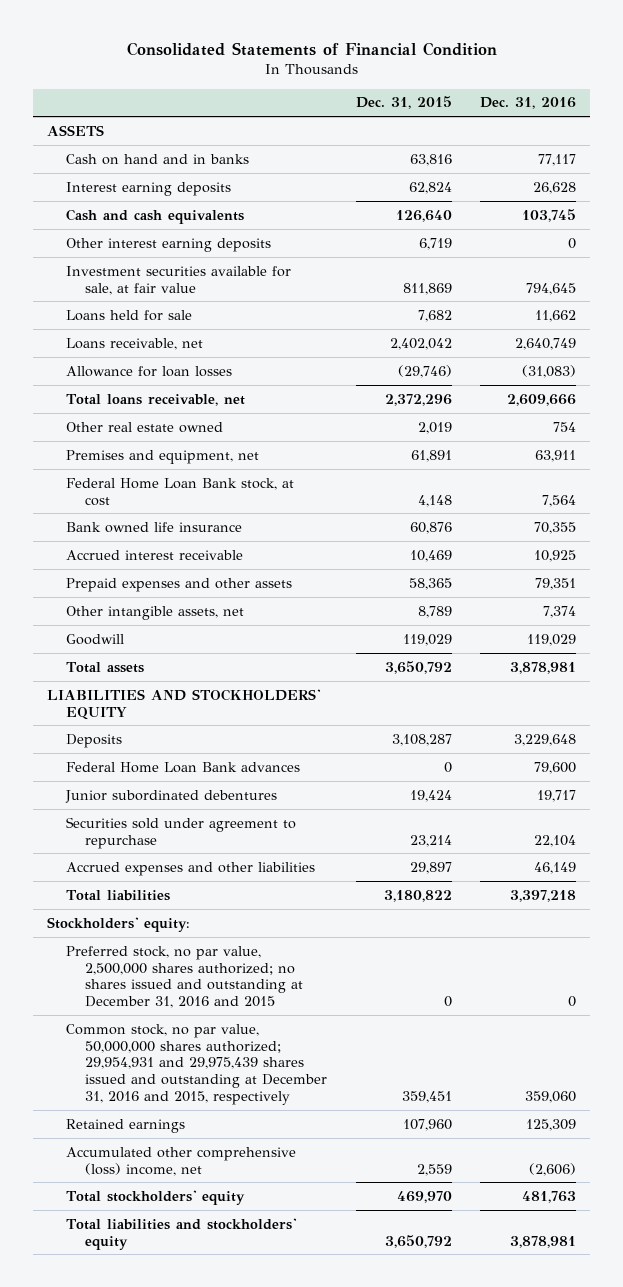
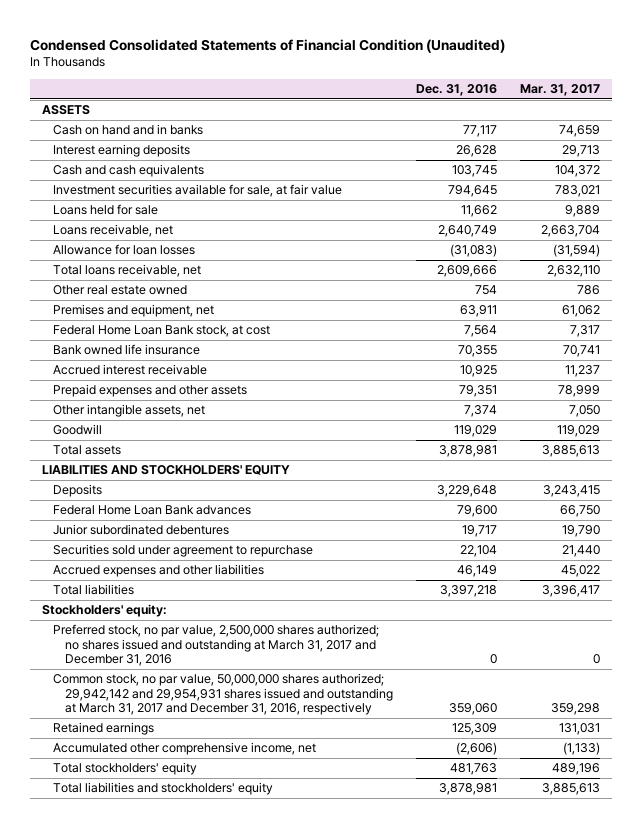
[126,41,497,56] Consolidated Statements of Financial Condition -> [30,38,506,53] Condensed Consolidated Statements of Financial Condition (Unaudited)
[355,96,452,110] Dec. 31, 2015 -> none
none -> [519,84,600,97] Mar. 31, 2017
[65,237,271,252] Other interest earning deposits -> none
[65,945,304,1009] Preferred stock, no par value, 2,500,000 shares authorized; no shares issued and outstanding at December 31, 2016 and 2015 -> [53,624,380,667] Preferred stock, no par value, 2,500,000 shares authorized; no shares issued and outstanding at March 31, 2017 and December 31, 2016
[65,1023,328,1105] Common stock, no par value, 50,000,000 shares authorized; 29,954,931 and 29,975,439 shares issued and outstanding at December 31, 2016 and 2015, respectively -> [53,673,393,716] Common stock, no par value, 50,000,000 shares authorized; 29,942,142 and 29,954,931 shares issued and outstanding at March 31, 2017 and December 31, 2016, respectively
[65,1146,296,1176] Accumulated other comprehensive (loss) income, net -> [53,742,317,756] Accumulated other comprehensive income, net

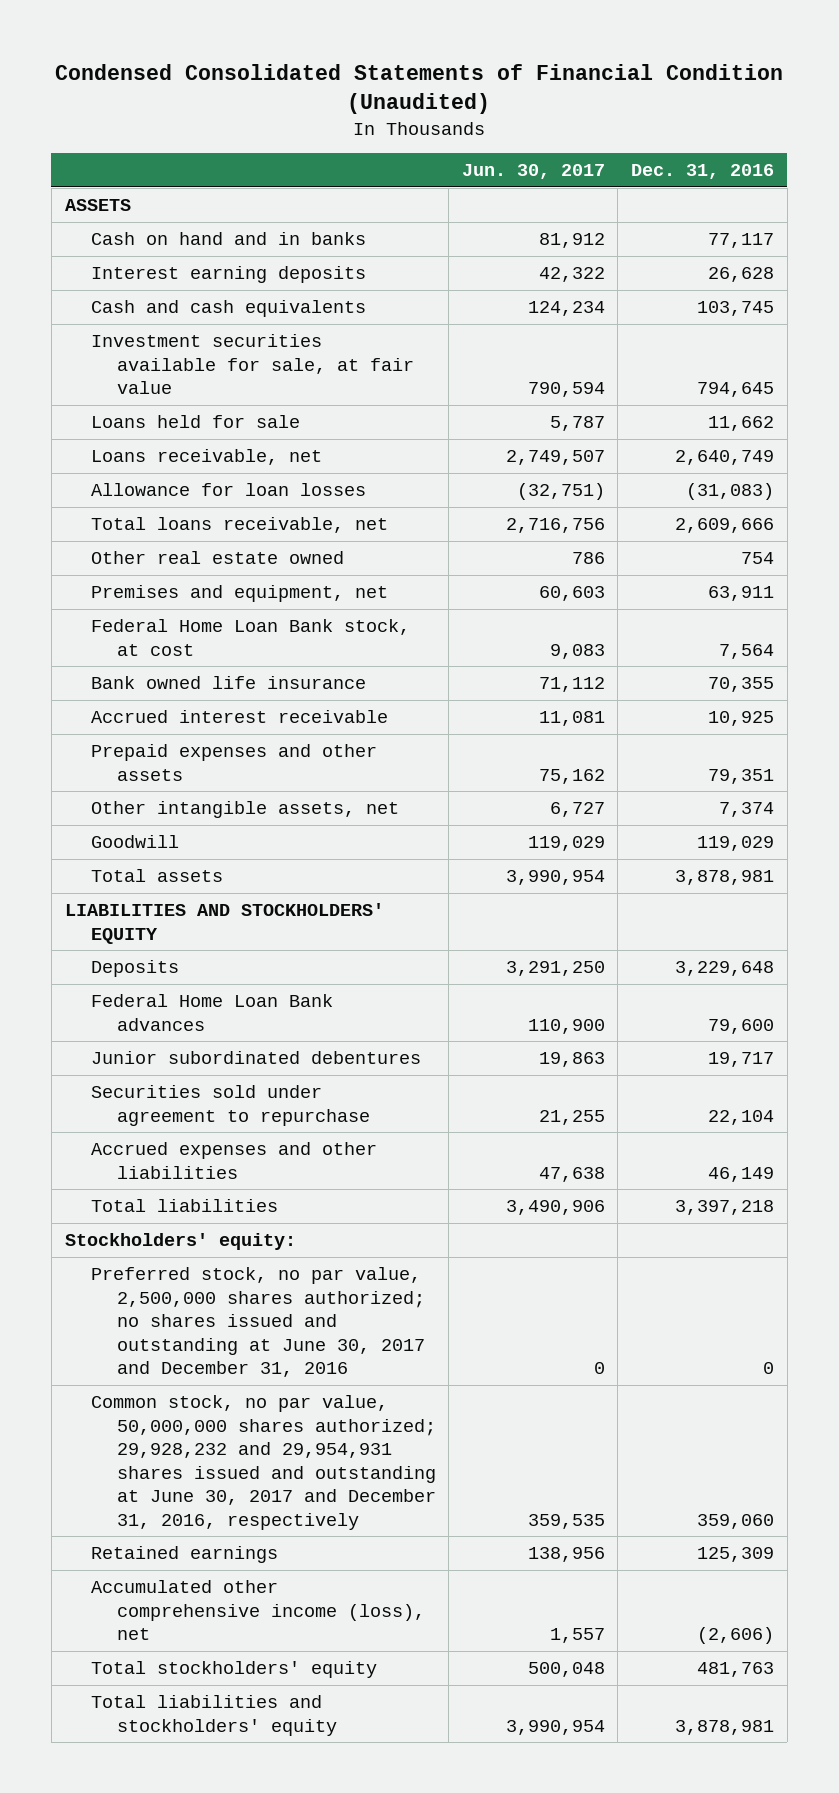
[519,84,600,97] Mar. 31, 2017 -> none
none -> [461,164,605,180] Jun. 30, 2017
[53,624,380,667] Preferred stock, no par value, 2,500,000 shares authorized; no shares issued and outstanding at March 31, 2017 and December 31, 2016 -> [90,1267,425,1378] Preferred stock, no par value, 2,500,000 shares authorized; no shares issued and outstanding at June 30, 2017 and December 31, 2016
[53,673,393,716] Common stock, no par value, 50,000,000 shares authorized; 29,942,142 and 29,954,931 shares issued and outstanding at March 31, 2017 and December 31, 2016, respectively -> [90,1395,436,1530] Common stock, no par value, 50,000,000 shares authorized; 29,928,232 and 29,954,931 shares issued and outstanding at June 30, 2017 and December 31, 2016, respectively
[53,742,317,756] Accumulated other comprehensive income, net -> [90,1580,425,1641] Accumulated other comprehensive income (loss), net

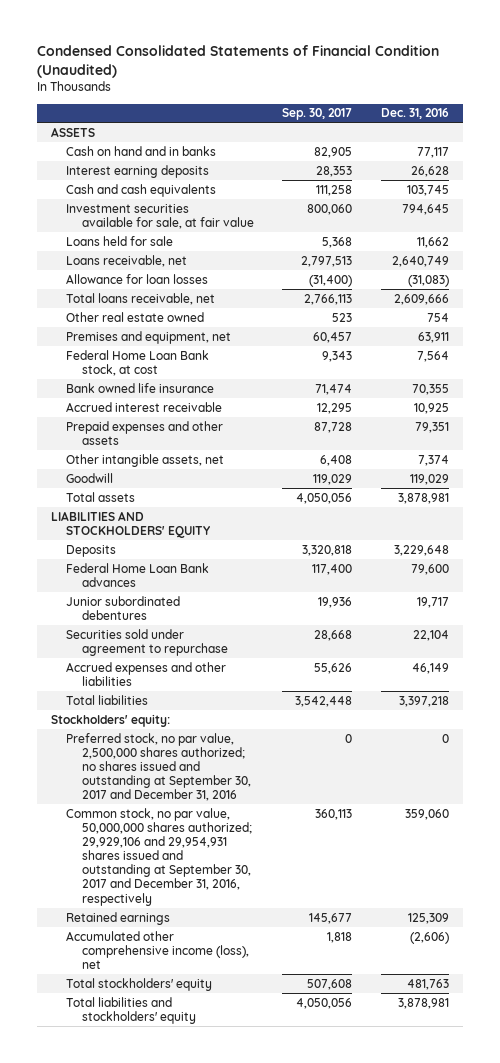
[461,164,605,180] Jun. 30, 2017 -> none
none -> [282,108,353,121] Sep. 30, 2017
[90,1267,425,1378] Preferred stock, no par value, 2,500,000 shares authorized; no shares issued and outstanding at June 30, 2017 and December 31, 2016 -> [66,732,251,802] Preferred stock, no par value, 2,500,000 shares authorized; no shares issued and outstanding at September 30, 2017 and December 31, 2016
[90,1395,436,1530] Common stock, no par value, 50,000,000 shares authorized; 29,928,232 and 29,954,931 shares issued and outstanding at June 30, 2017 and December 31, 2016, respectively -> [66,807,252,906] Common stock, no par value, 50,000,000 shares authorized; 29,929,106 and 29,954,931 shares issued and outstanding at September 30, 2017 and December 31, 2016, respectively

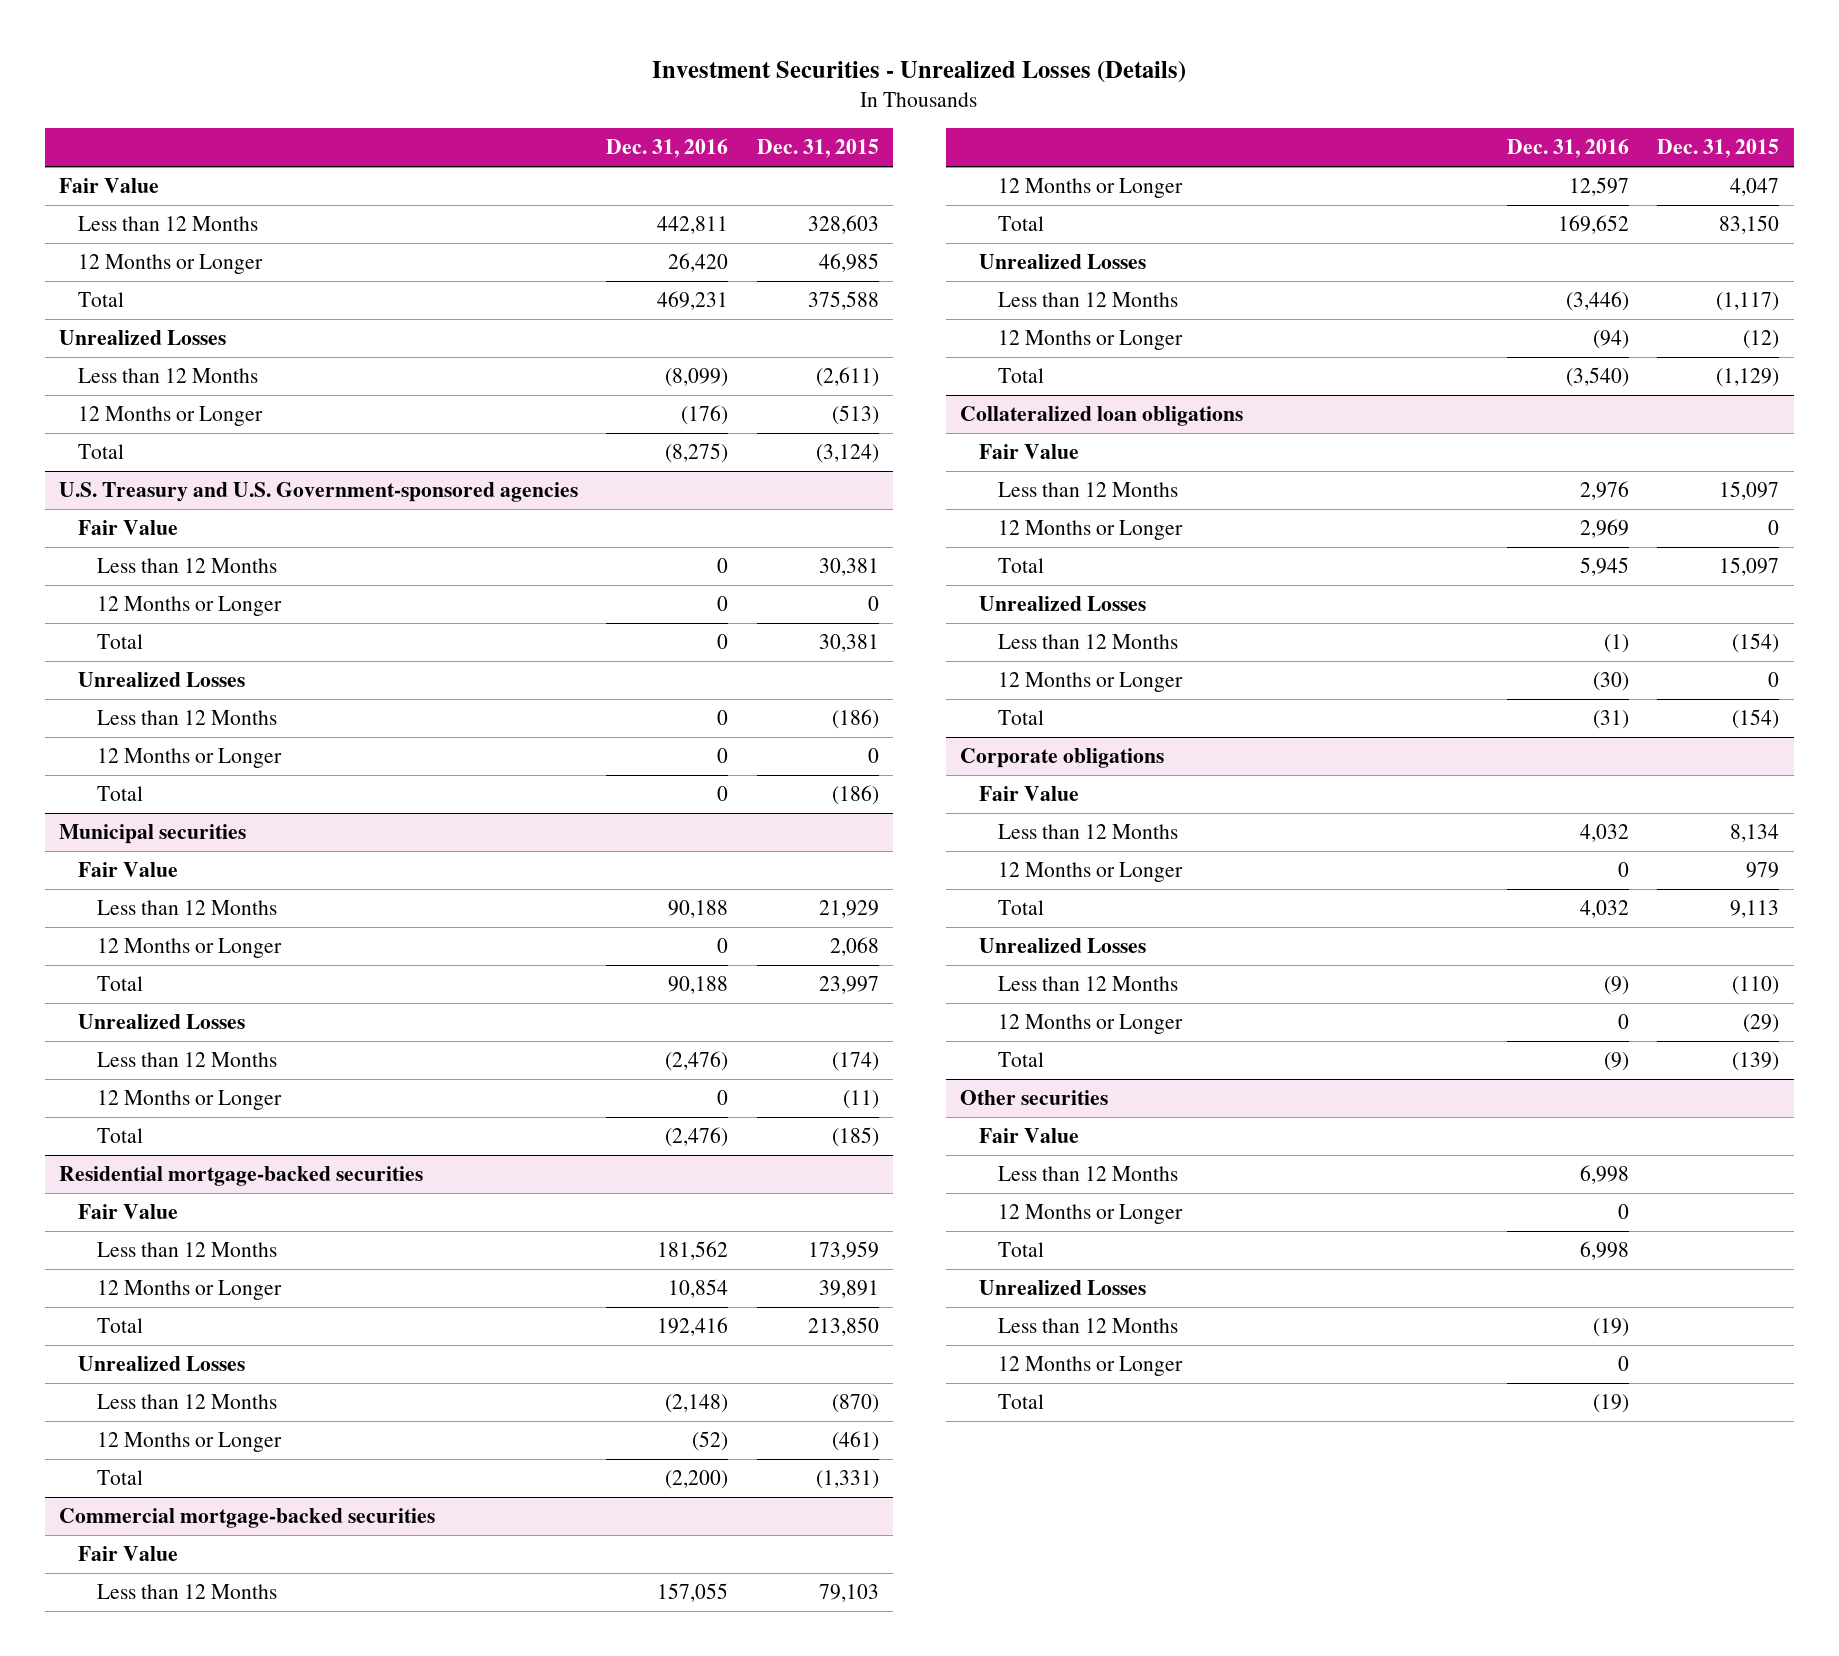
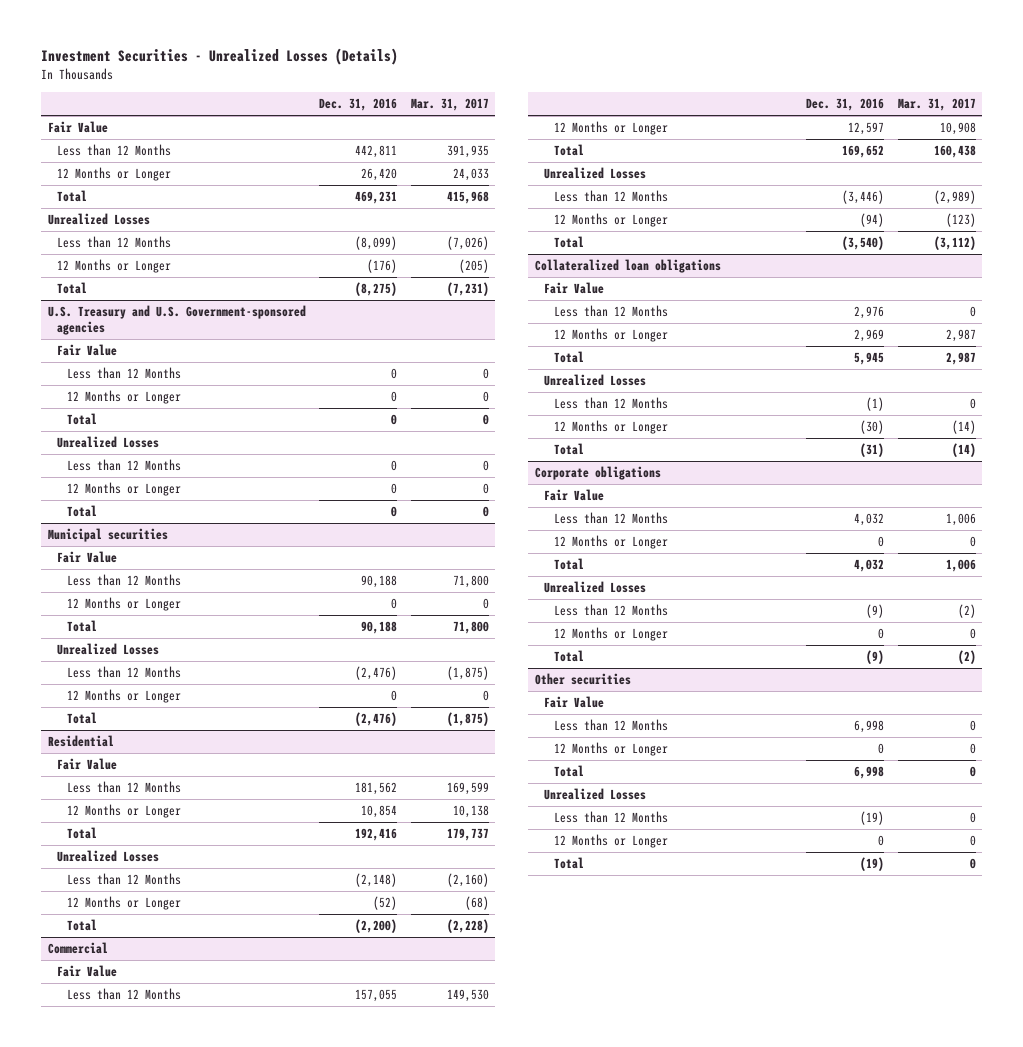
[756,139,879,159] Dec. 31, 2015 -> none
none -> [410,97,489,111] Mar. 31, 2017
[59,1166,424,1187] Residential mortgage-backed securities -> [47,735,114,748] Residential
[59,1508,436,1529] Commercial mortgage-backed securities -> [47,942,108,955] Commercial

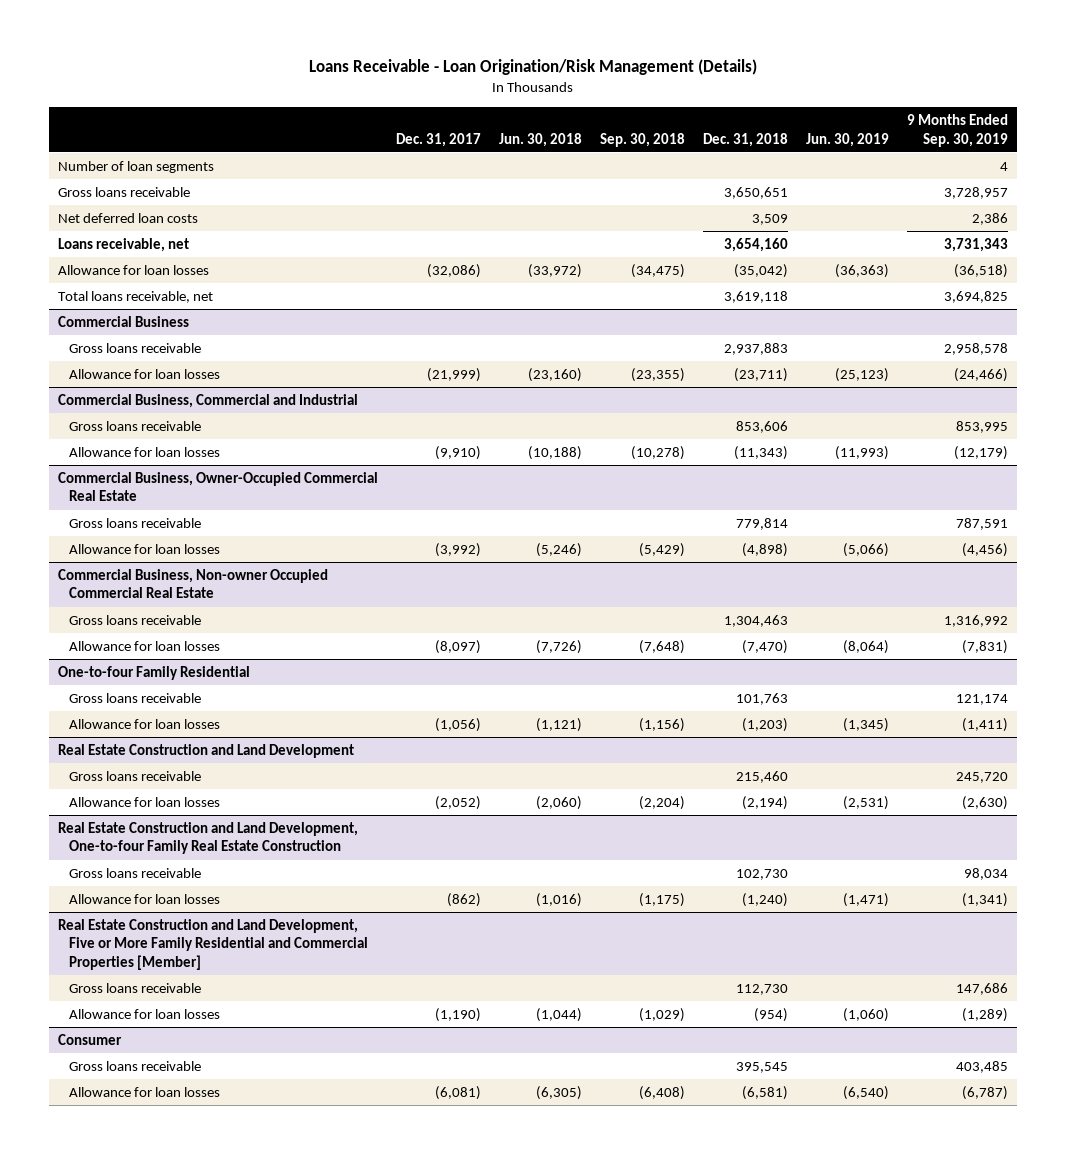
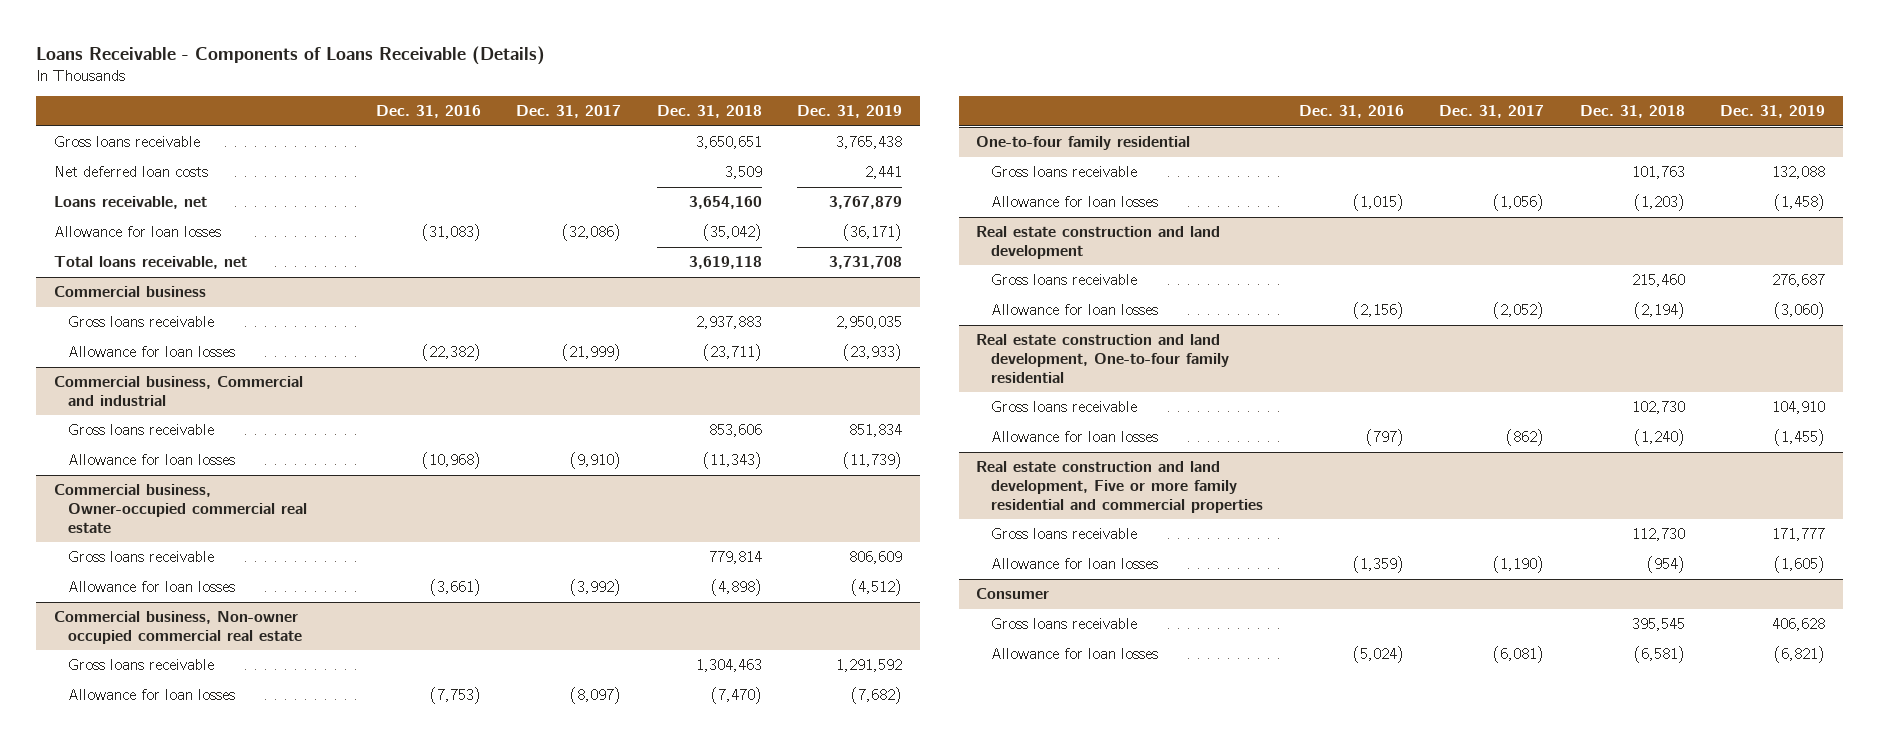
[308,59,757,76] Loans Receivable - Loan Origination/Risk Management (Details) -> [35,45,545,65] Loans Receivable - Components of Loans Receivable (Details)
[499,132,583,147] Jun. 30, 2018 -> none
[599,132,685,147] Sep. 30, 2018 -> none
[805,132,889,147] Jun. 30, 2019 -> none
[906,114,1008,147] 9 Months Ended Sep. 30, 2019 -> none
none -> [375,105,481,119] Dec. 31, 2016
none -> [797,105,903,119] Dec. 31, 2019
[58,160,215,173] Number of loan segments -> none
[58,315,190,327] Commercial Business -> [53,286,206,298] Commercial business
[58,393,359,408] Commercial Business, Commercial and Industrial -> [53,376,303,406] Commercial business, Commercial and industrial
[58,471,379,502] Commercial Business, Owner-Occupied Commercial Real Estate -> [53,484,308,533] Commercial business, Owner-occupied commercial real estate
[58,568,329,599] Commercial Business, Non-owner Occupied Commercial Real Estate -> [53,611,303,644] Commercial business, Non-owner occupied commercial real estate
[58,665,251,680] One-to-four Family Residential -> [976,136,1191,151] One-to-four family residential
[58,743,355,758] Real Estate Construction and Land Development -> [976,226,1221,259] Real estate construction and land development
[58,821,359,855] Real Estate Construction and Land Development, One-to-four Family Real Estate Construction -> [976,334,1230,383] Real estate construction and land development, One-to-four family residential
[58,918,369,970] Real Estate Construction and Land Development, Five or More Family Residential and Commercial Properties [Member] -> [976,461,1264,513] Real estate construction and land development, Five or more family residential and commercial properties

